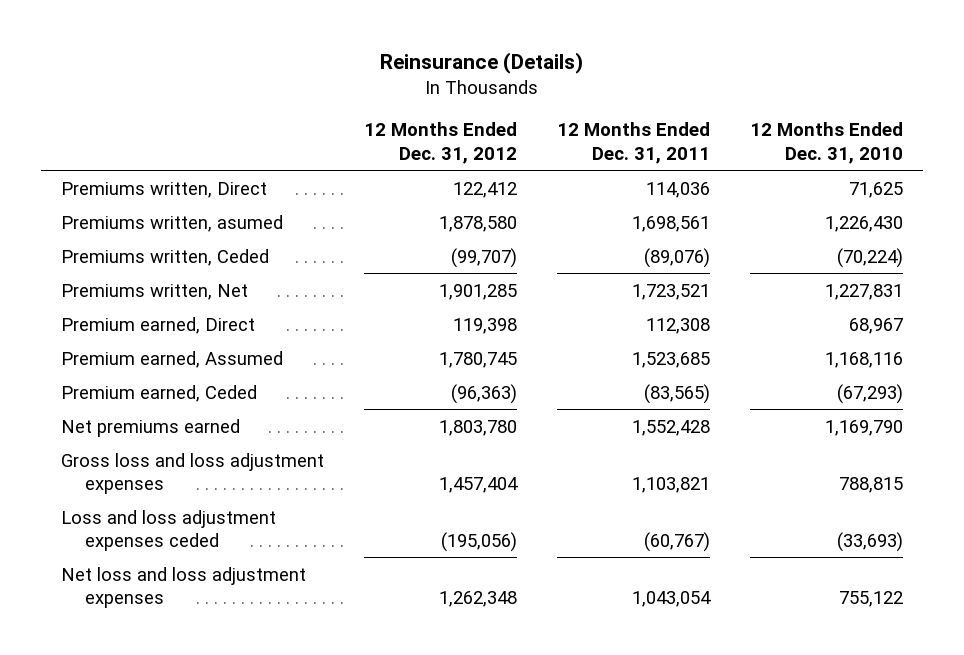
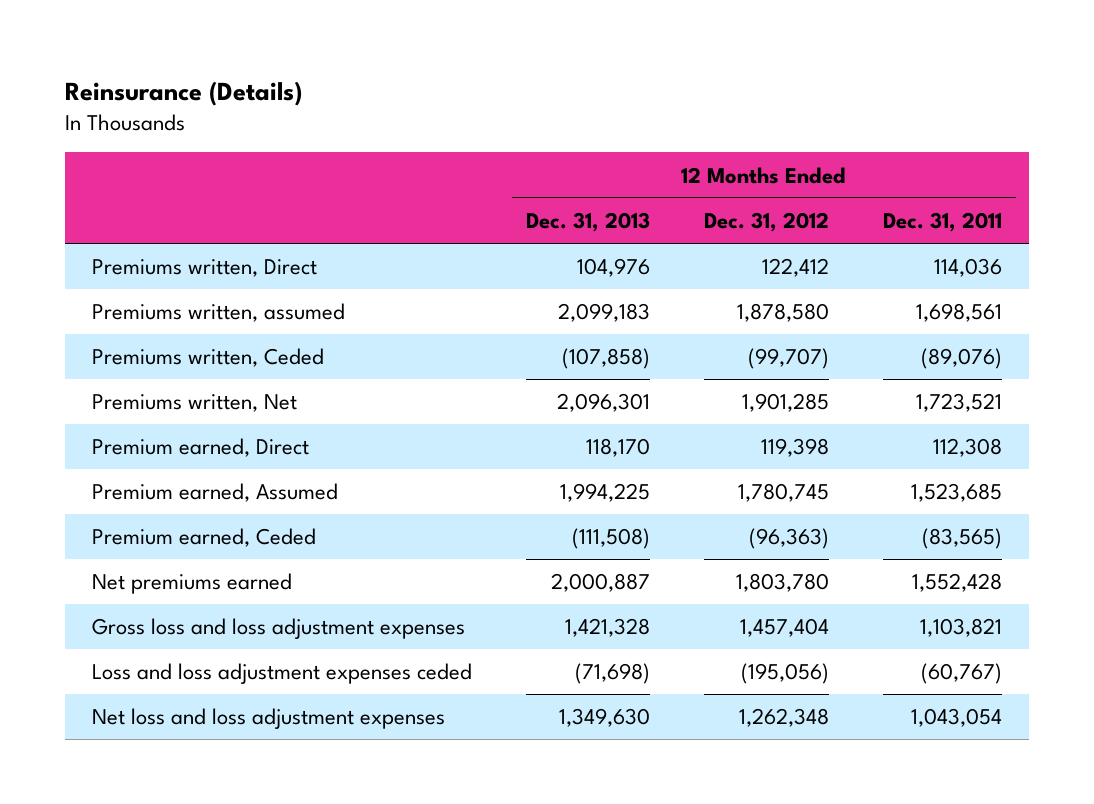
[750,122,904,164] 12 Months Ended Dec. 31, 2010 -> none
none -> [525,211,650,232] Dec. 31, 2013
[60,214,283,232] Premiums written, asumed -> [91,303,345,323] Premiums written, assumed

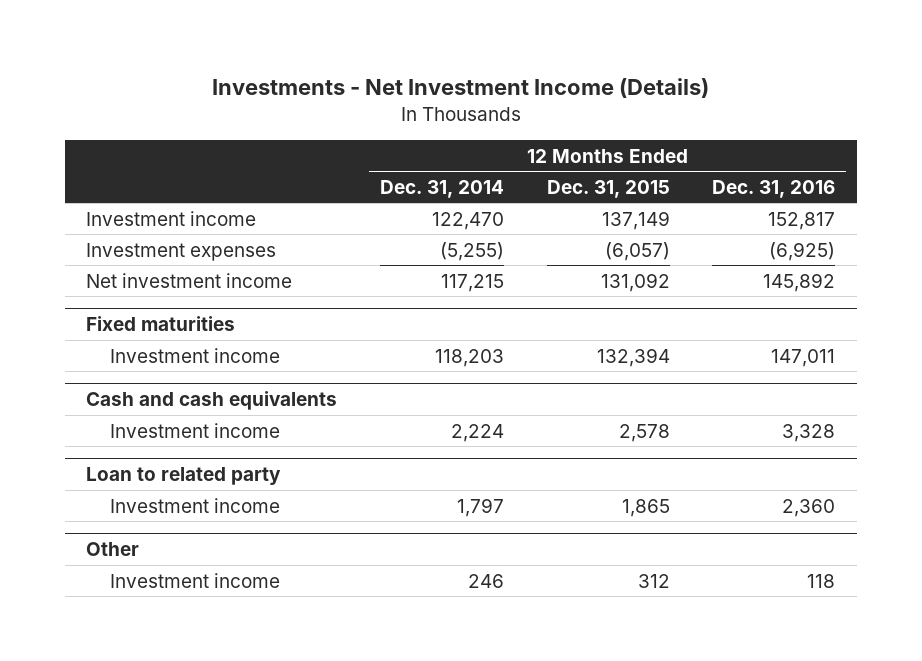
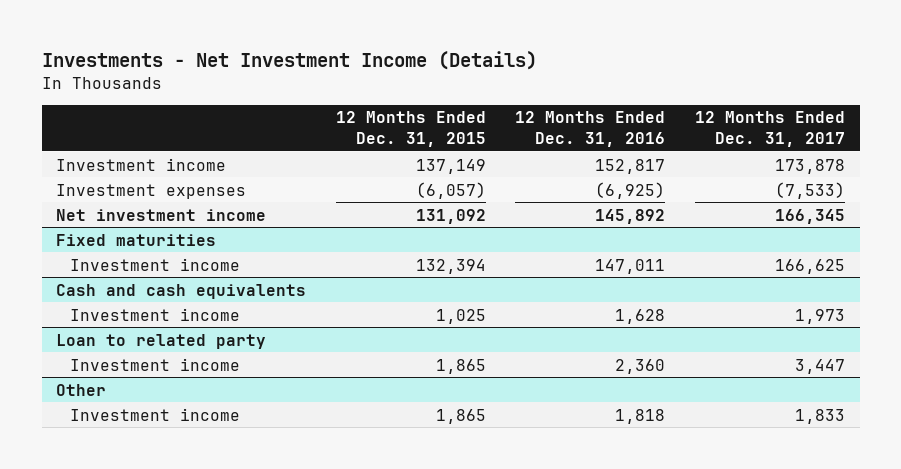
[380,179,505,198] Dec. 31, 2014 -> none
none -> [694,111,845,148] 12 Months Ended Dec. 31, 2017
[618,423,670,442] 2,578 -> [435,308,486,324] 1,025
[782,423,836,442] 3,328 -> [615,308,666,324] 1,628
[637,573,670,588] 312 -> [435,408,486,424] 1,865
[807,573,836,588] 118 -> [615,408,666,424] 1,818

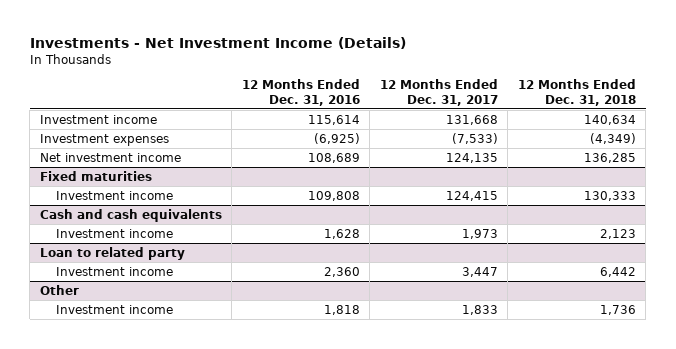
[335,111,486,148] 12 Months Ended Dec. 31, 2015 -> none
none -> [517,79,636,106] 12 Months Ended Dec. 31, 2018
[595,158,666,174] 152,817 -> [307,114,360,125] 115,614
[774,158,845,174] 173,878 -> [445,114,498,125] 131,668
[595,208,666,224] 145,892 -> [307,152,360,163] 108,689
[774,208,845,224] 166,345 -> [445,152,498,163] 124,135
[595,258,666,274] 147,011 -> [307,190,360,201] 109,808
[774,258,845,274] 166,625 -> [445,190,498,201] 124,415

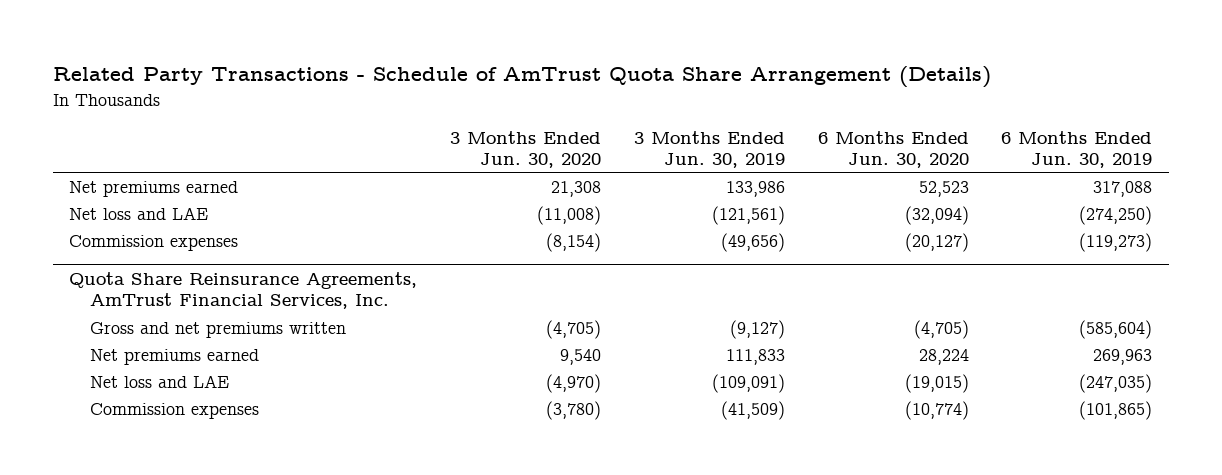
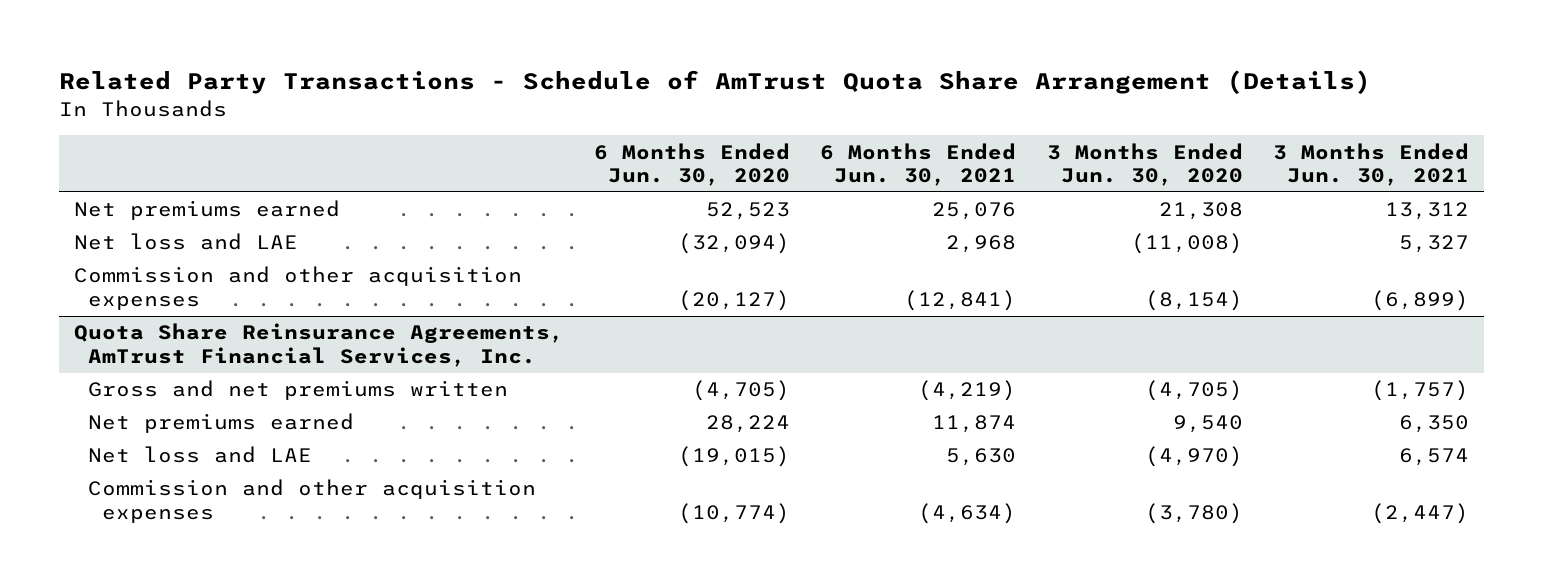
[633,130,785,168] 3 Months Ended Jun. 30, 2019 -> none
[1001,130,1153,168] 6 Months Ended Jun. 30, 2019 -> none
none -> [820,142,1017,187] 6 Months Ended Jun. 30, 2021
none -> [1272,142,1469,187] 3 Months Ended Jun. 30, 2021
[69,234,239,251] Commission expenses -> [73,266,522,311] Commission and other acquisition expenses
[89,402,259,419] Commission expenses -> [87,479,536,524] Commission and other acquisition expenses

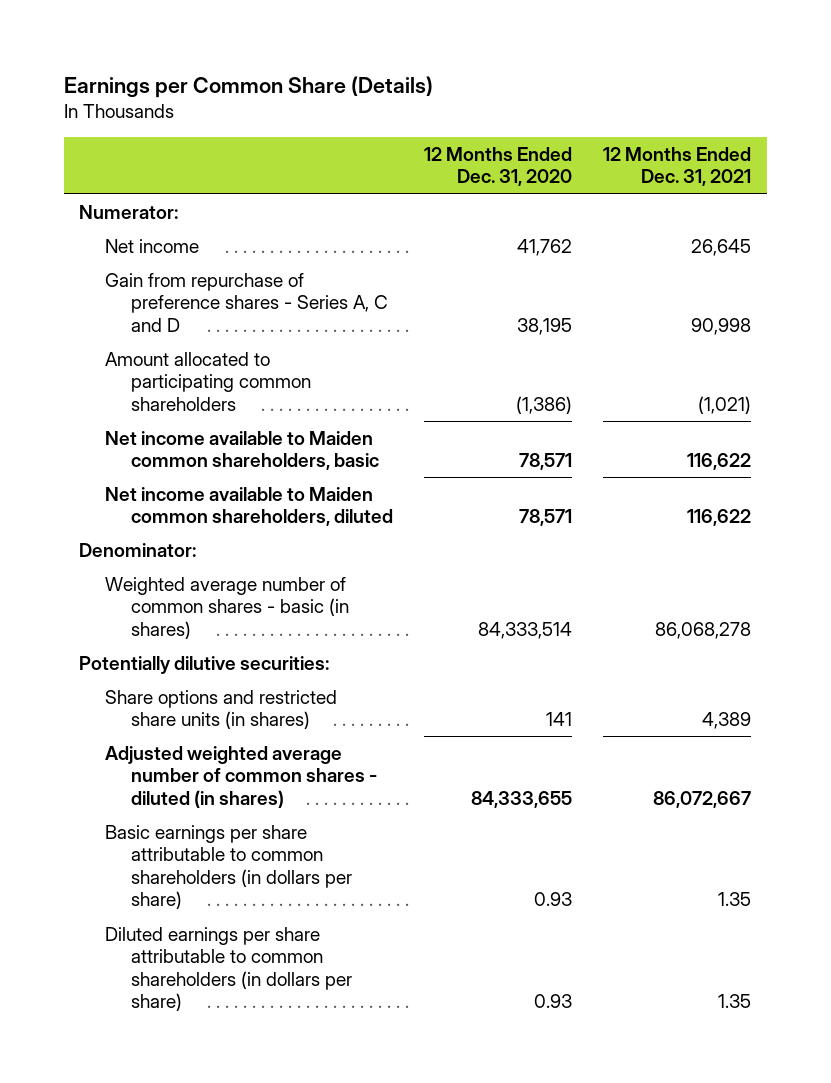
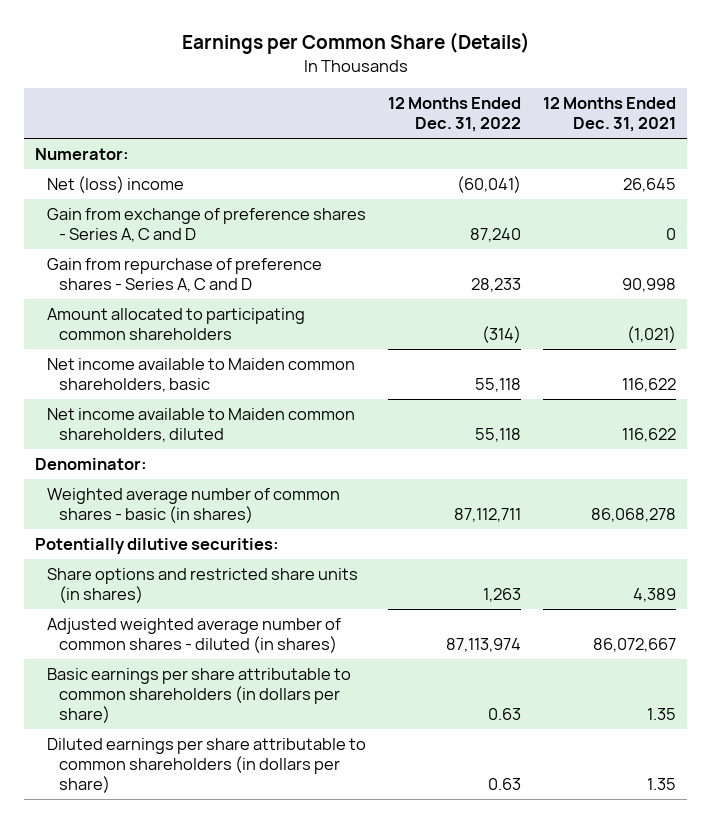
[424,146,573,187] 12 Months Ended Dec. 31, 2020 -> none
none -> [388,96,522,133] 12 Months Ended Dec. 31, 2022
[105,238,200,253] Net income -> [46,175,184,193] Net (loss) income
none -> [46,207,366,243] Gain from exchange of preference shares - Series A, C and D

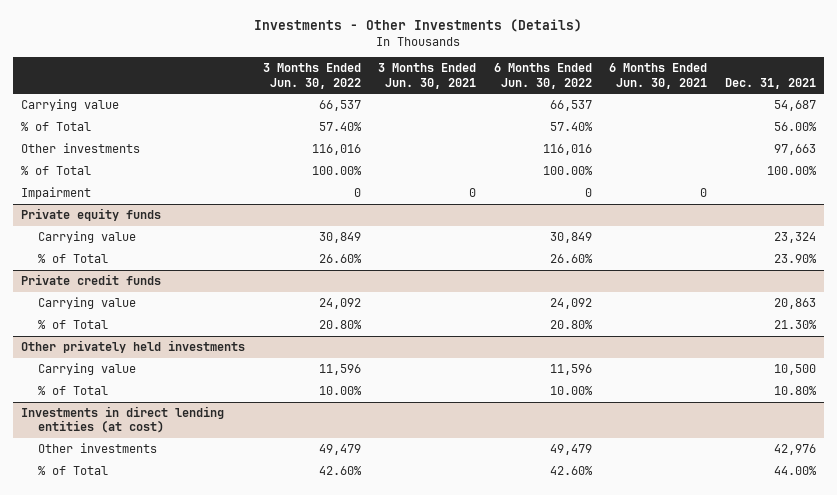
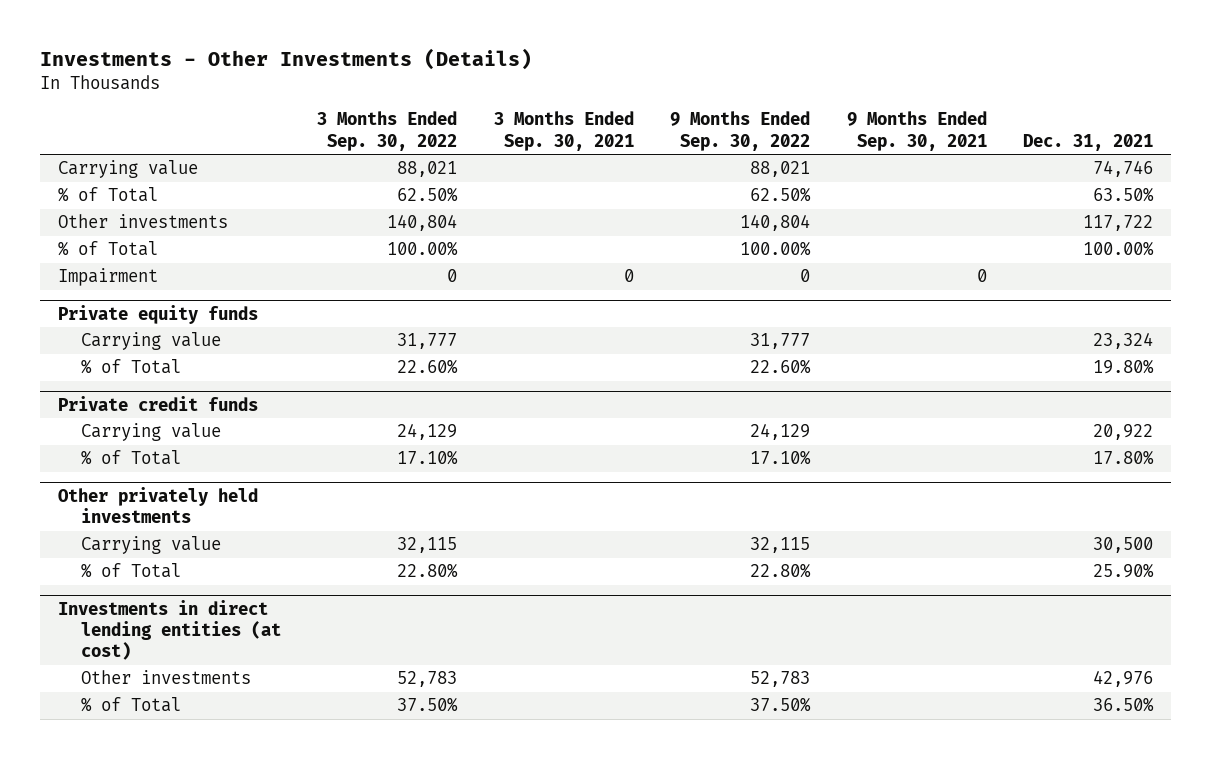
[262,63,361,89] 3 Months Ended Jun. 30, 2022 -> none
[378,63,477,89] 3 Months Ended Jun. 30, 2021 -> none
[493,63,592,89] 6 Months Ended Jun. 30, 2022 -> none
[609,63,708,89] 6 Months Ended Jun. 30, 2021 -> none
none -> [317,111,458,151] 3 Months Ended Sep. 30, 2022
none -> [493,111,634,151] 3 Months Ended Sep. 30, 2021
none -> [670,111,811,151] 9 Months Ended Sep. 30, 2022
none -> [846,111,987,151] 9 Months Ended Sep. 30, 2021
[773,100,816,112] 54,687 -> [1092,160,1153,178] 74,746
[773,122,817,132] 56.00% -> [1092,187,1154,203] 63.50%
[773,144,816,156] 97,663 -> [1082,215,1153,232] 117,722
[773,254,817,264] 23.90% -> [1092,359,1154,375] 19.80%
[773,298,816,310] 20,863 -> [1092,424,1153,441] 20,922
[773,320,817,330] 21.30% -> [1092,450,1154,466] 17.80%
[773,364,816,376] 10,500 -> [1092,537,1153,554] 30,500
[773,386,817,396] 10.80% -> [1092,563,1154,579] 25.90%
[773,466,817,476] 44.00% -> [1092,697,1154,713] 36.50%

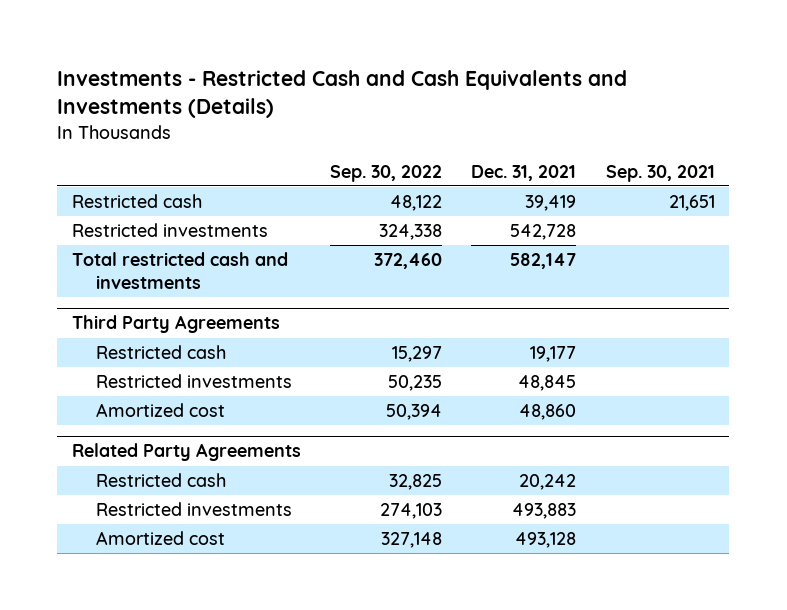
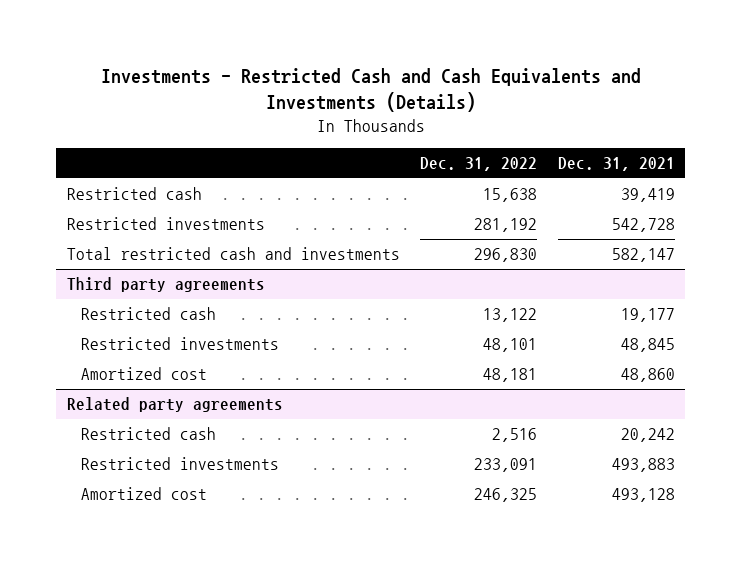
[330,164,443,182] Sep. 30, 2022 -> none
[605,164,715,182] Sep. 30, 2021 -> none
none -> [420,157,538,172] Dec. 31, 2022
[71,315,280,334] Third Party Agreements -> [66,277,265,293] Third party agreements
[71,443,301,462] Related Party Agreements -> [66,397,283,413] Related party agreements

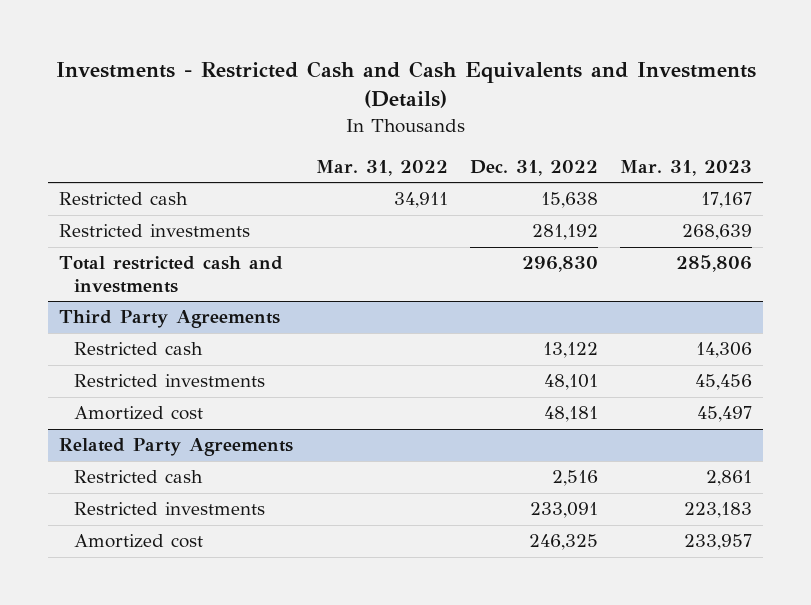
[557,157,675,172] Dec. 31, 2021 -> none
none -> [315,159,448,176] Mar. 31, 2022
none -> [620,159,753,176] Mar. 31, 2023
[66,277,265,293] Third party agreements -> [59,310,281,329] Third Party Agreements
[66,397,283,413] Related party agreements -> [59,438,294,457] Related Party Agreements

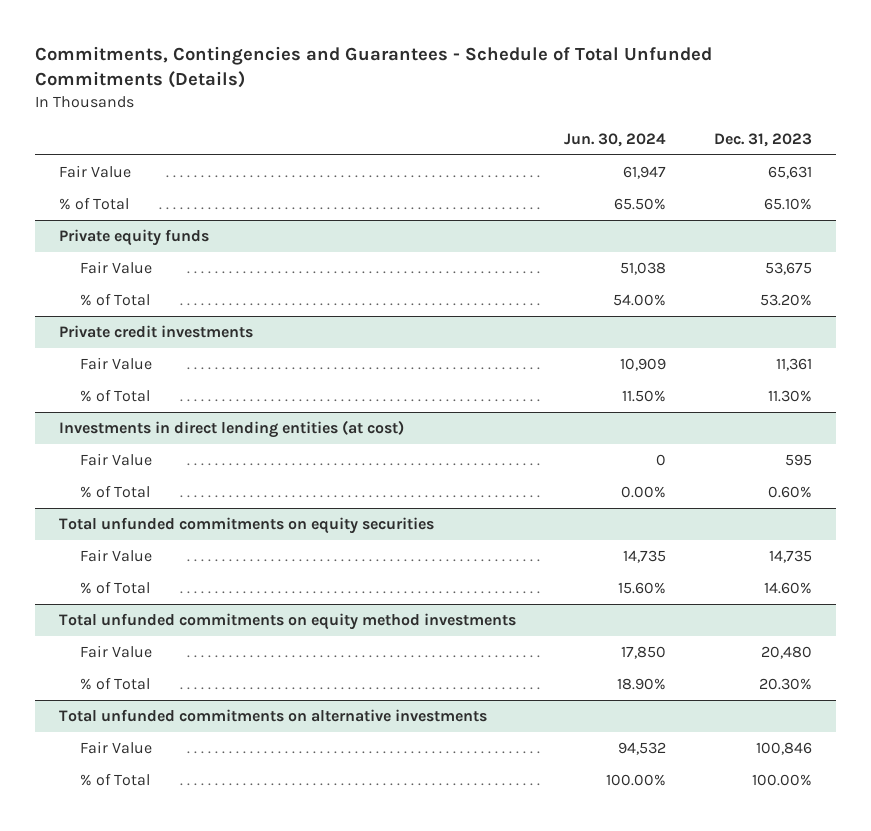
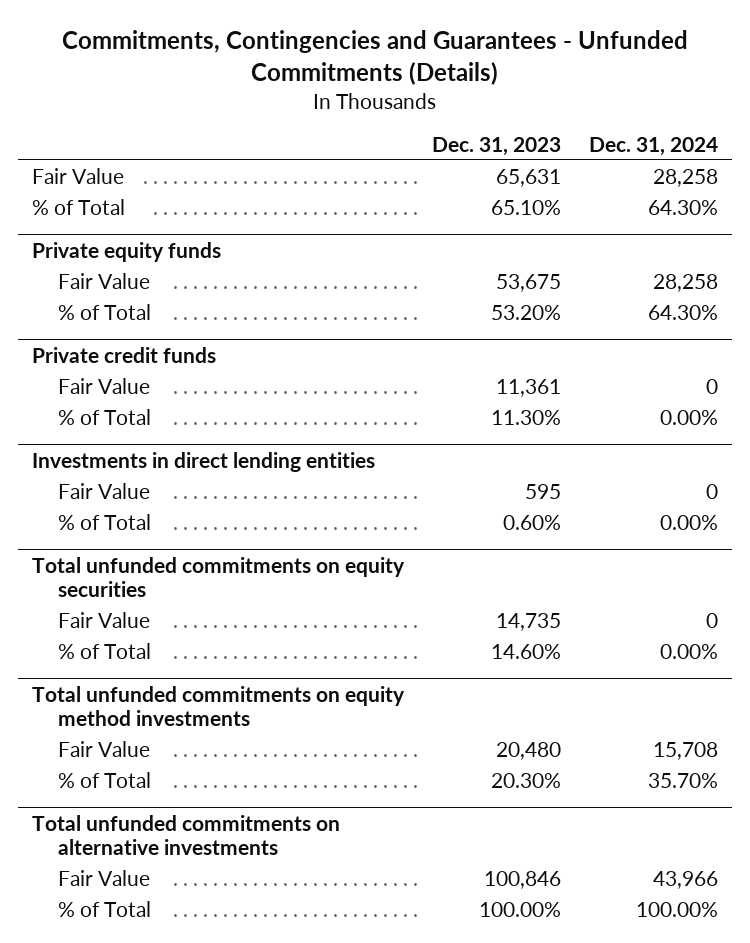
[34,45,712,88] Commitments, Contingencies and Guarantees - Schedule of Total Unfunded Commitments (Details) -> [61,30,688,86] Commitments, Contingencies and Guarantees - Unfunded Commitments (Details)
[563,133,666,148] Jun. 30, 2024 -> none
none -> [588,136,718,156] Dec. 31, 2024
[58,325,253,339] Private credit investments -> [31,346,216,363] Private credit funds
[58,420,404,439] Investments in direct lending entities (at cost) -> [31,451,375,472] Investments in direct lending entities

